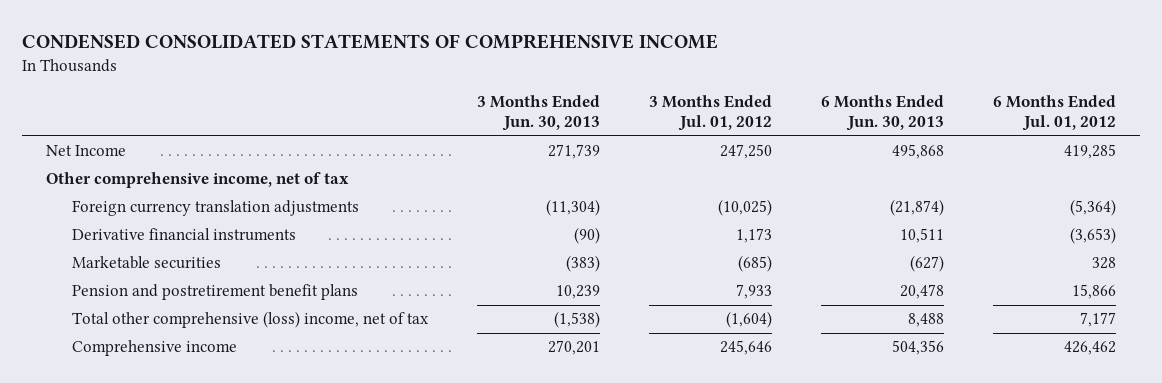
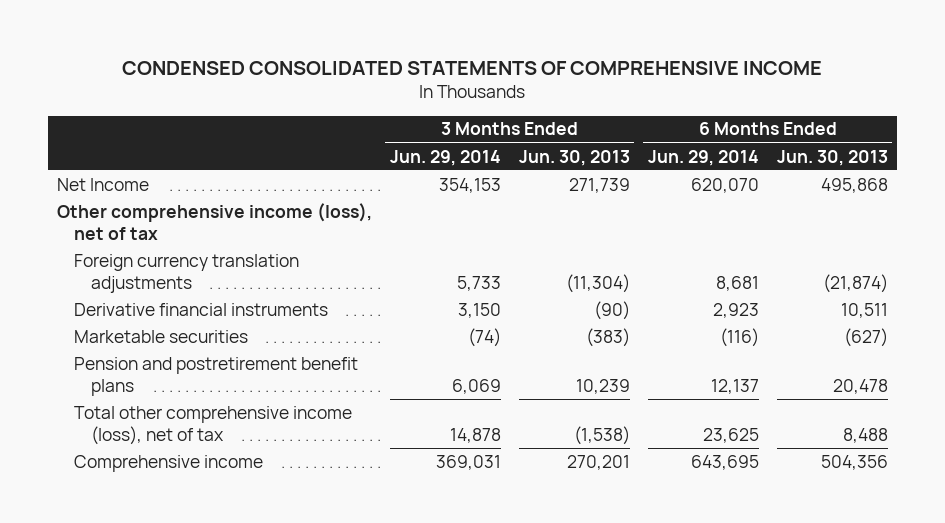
[648,94,772,132] 3 Months Ended Jul. 01, 2012 -> none
[992,94,1116,132] 6 Months Ended Jul. 01, 2012 -> none
none -> [389,149,501,166] Jun. 29, 2014
none -> [647,149,759,166] Jun. 29, 2014
[46,172,350,189] Other comprehensive income, net of tax -> [57,202,373,240] Other comprehensive income (loss), net of tax
[71,311,429,329] Total other comprehensive (loss) income, net of tax -> [73,405,352,445] Total other comprehensive income (loss), net of tax

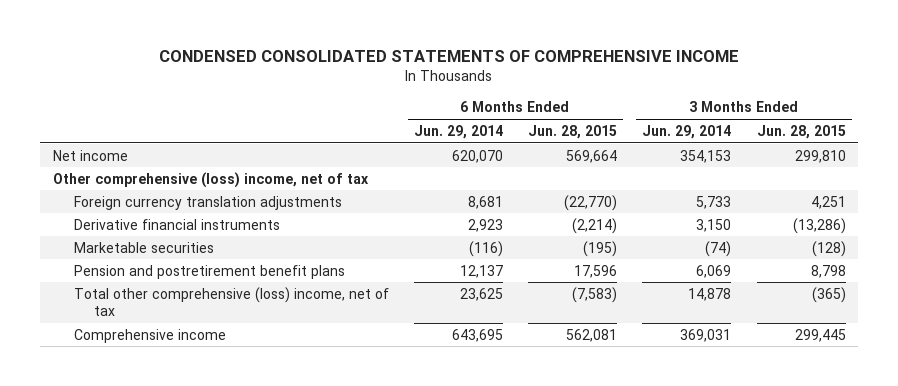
[518,149,630,166] Jun. 30, 2013 -> none
[776,149,888,166] Jun. 30, 2013 -> none
none -> [528,124,618,139] Jun. 28, 2015
none -> [756,124,846,139] Jun. 28, 2015
[57,177,150,191] Net Income -> [52,149,128,161] Net income
[57,202,373,240] Other comprehensive income (loss), net of tax -> [52,171,369,188] Other comprehensive (loss) income, net of tax
[73,405,352,445] Total other comprehensive income (loss), net of tax -> [73,286,389,317] Total other comprehensive (loss) income, net of tax

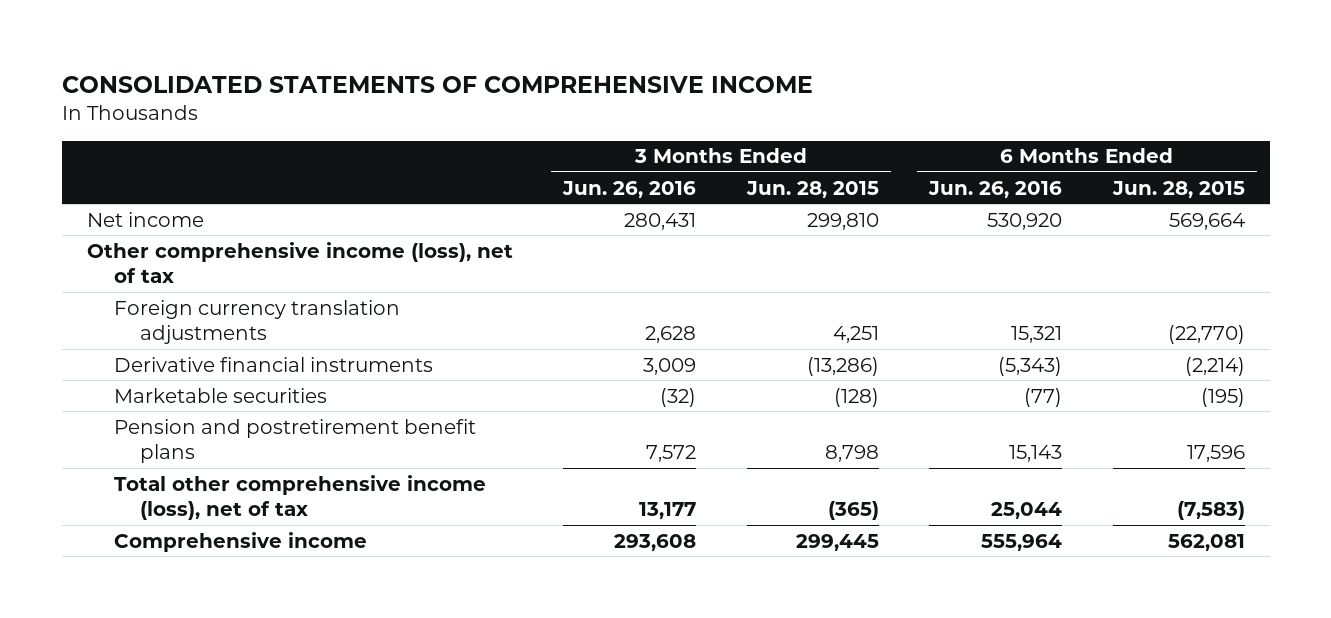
[159,50,740,63] CONDENSED CONSOLIDATED STATEMENTS OF COMPREHENSIVE INCOME -> [61,75,813,93] CONSOLIDATED STATEMENTS OF COMPREHENSIVE INCOME
[413,124,503,139] Jun. 29, 2014 -> none
[642,124,732,139] Jun. 29, 2014 -> none
none -> [562,180,697,198] Jun. 26, 2016
none -> [928,180,1063,198] Jun. 26, 2016
[52,171,369,188] Other comprehensive (loss) income, net of tax -> [86,241,513,284] Other comprehensive income (loss), net of tax
[73,286,389,317] Total other comprehensive (loss) income, net of tax -> [113,474,486,521] Total other comprehensive income (loss), net of tax

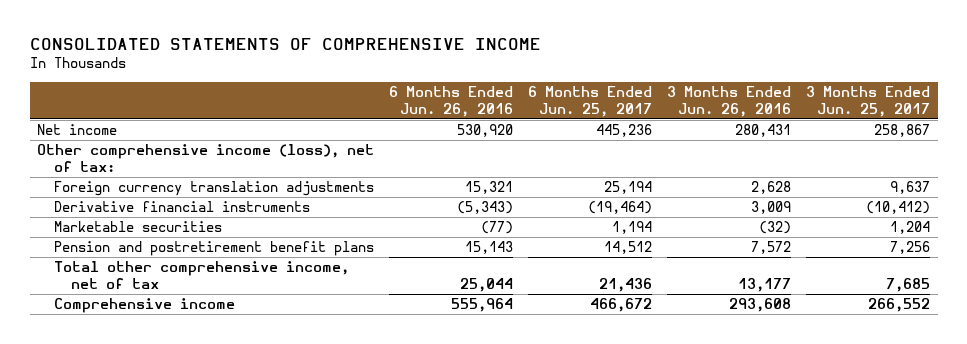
[745,180,879,198] Jun. 28, 2015 -> none
[1111,180,1245,198] Jun. 28, 2015 -> none
none -> [528,85,653,117] 6 Months Ended Jun. 25, 2017
none -> [806,85,931,117] 3 Months Ended Jun. 25, 2017
[86,241,513,284] Other comprehensive income (loss), net of tax -> [37,144,375,172] Other comprehensive income (loss), net of tax:
[113,474,486,521] Total other comprehensive income (loss), net of tax -> [54,261,350,289] Total other comprehensive income, net of tax

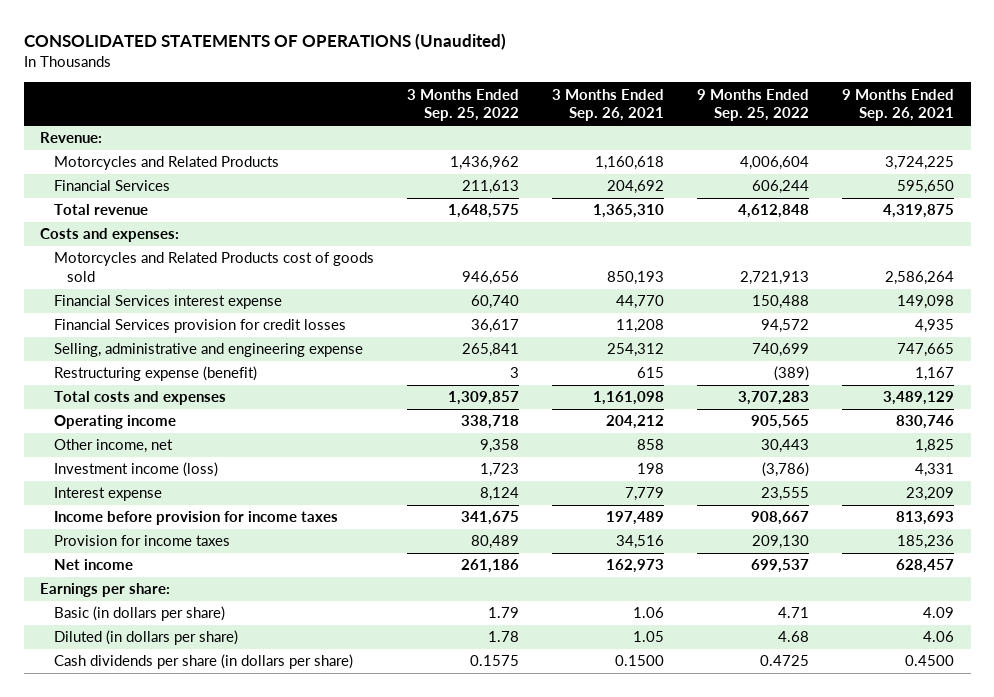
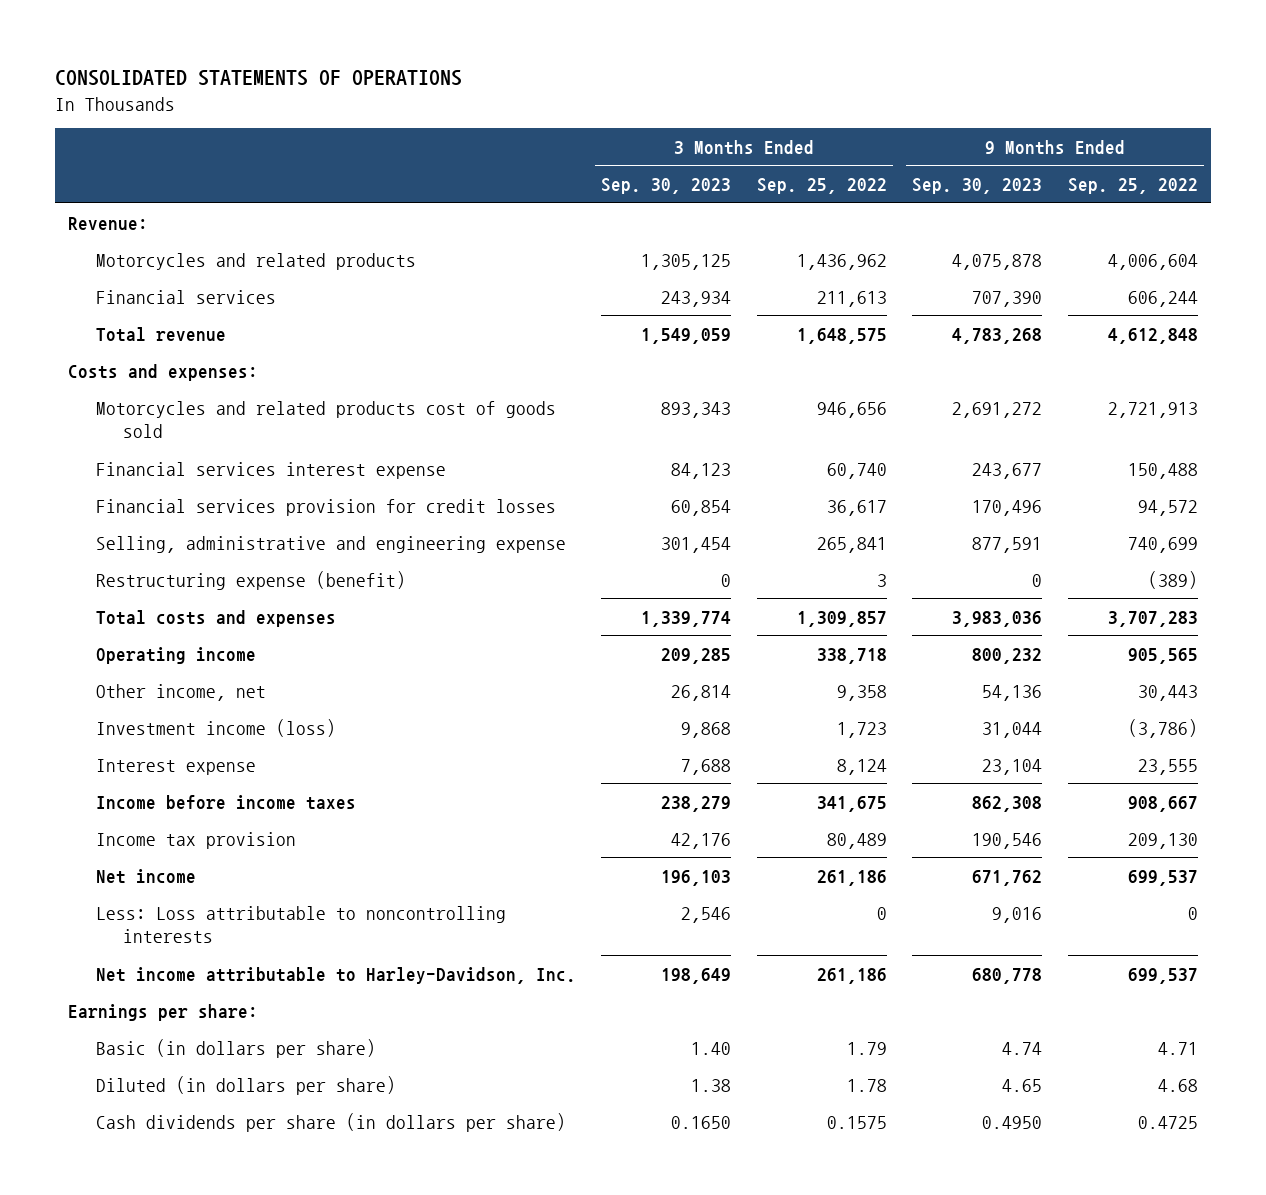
[23,32,506,50] CONSOLIDATED STATEMENTS OF OPERATIONS (Unaudited) -> [55,70,463,87] CONSOLIDATED STATEMENTS OF OPERATIONS
[551,88,664,122] 3 Months Ended Sep. 26, 2021 -> none
[842,88,955,122] 9 Months Ended Sep. 26, 2021 -> none
none -> [601,178,732,195] Sep. 30, 2023
none -> [912,178,1043,195] Sep. 30, 2023
[53,156,279,171] Motorcycles and Related Products -> [95,252,416,270] Motorcycles and related products
[53,180,170,192] Financial Services -> [95,289,276,304] Financial services
[53,252,374,283] Motorcycles and Related Products cost of goods sold -> [95,400,556,439] Motorcycles and related products cost of goods sold
[53,295,282,310] Financial Services interest expense -> [95,461,446,479] Financial services interest expense
[53,319,346,334] Financial Services provision for credit losses -> [95,498,556,516] Financial services provision for credit losses
[53,511,338,526] Income before provision for income taxes -> [95,794,356,810] Income before income taxes
[53,535,230,547] Provision for income taxes -> [95,831,296,849] Income tax provision
none -> [95,905,506,944] Less: Loss attributable to noncontrolling interests
none -> [95,966,576,984] Net income attributable to Harley-Davidson, Inc.

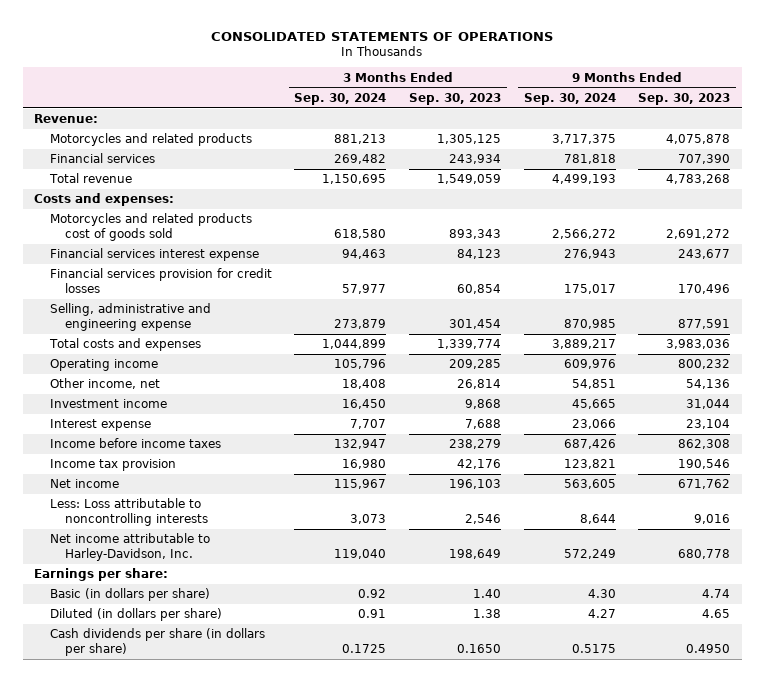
[756,178,887,195] Sep. 25, 2022 -> none
[1067,178,1198,195] Sep. 25, 2022 -> none
none -> [294,92,387,105] Sep. 30, 2024
none -> [523,92,616,105] Sep. 30, 2024
[95,570,406,590] Restructuring expense (benefit) -> none
[95,718,336,737] Investment income (loss) -> [49,399,167,409] Investment income

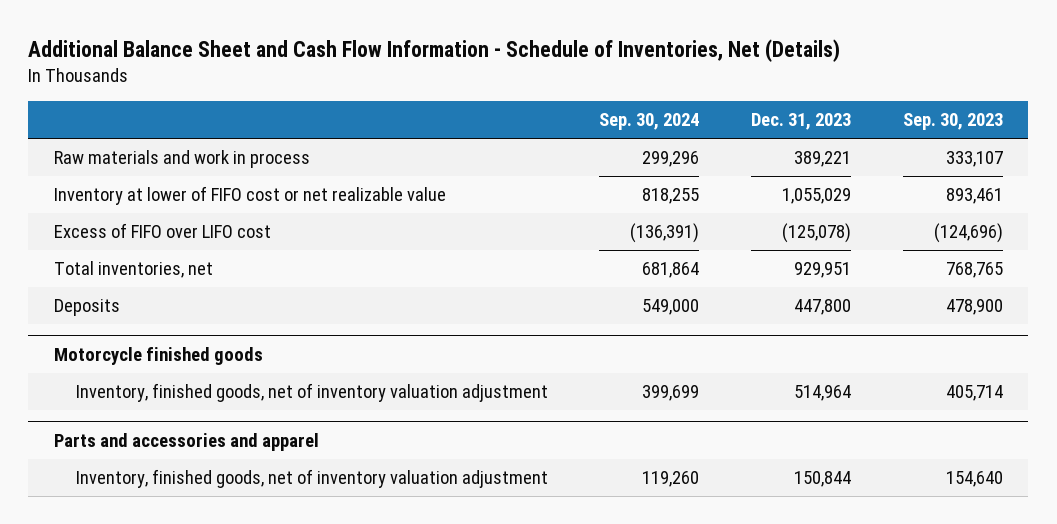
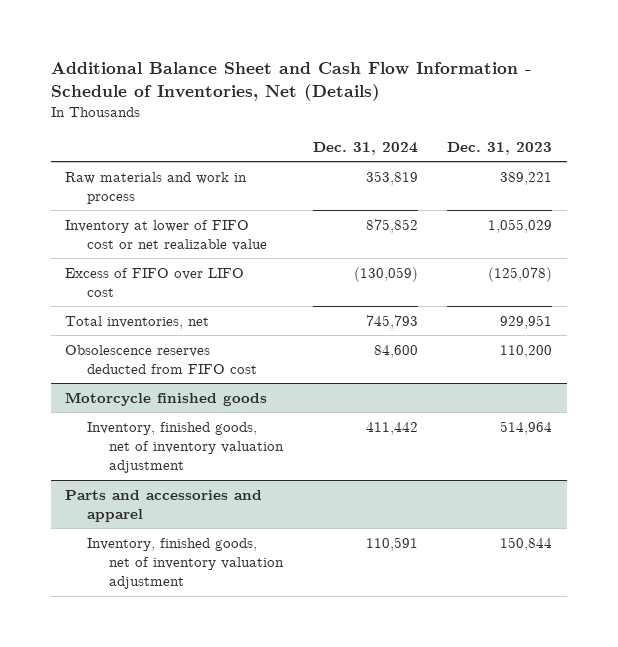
[599,113,700,131] Sep. 30, 2024 -> none
[902,113,1003,131] Sep. 30, 2023 -> none
none -> [312,141,418,155] Dec. 31, 2024
[53,299,120,317] Deposits -> none
none -> [65,344,258,374] Obsolescence reserves deducted from FIFO cost

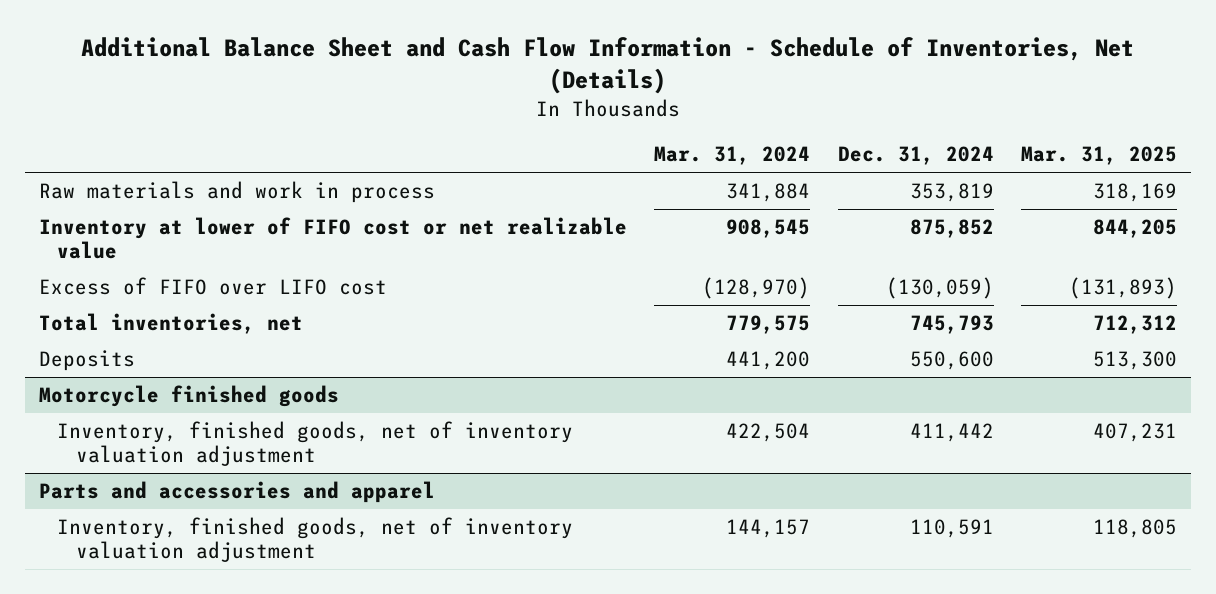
[447,141,553,155] Dec. 31, 2023 -> none
none -> [654,146,811,166] Mar. 31, 2024
none -> [1021,146,1178,166] Mar. 31, 2025
[65,344,258,374] Obsolescence reserves deducted from FIFO cost -> none
none -> [38,350,135,372] Deposits

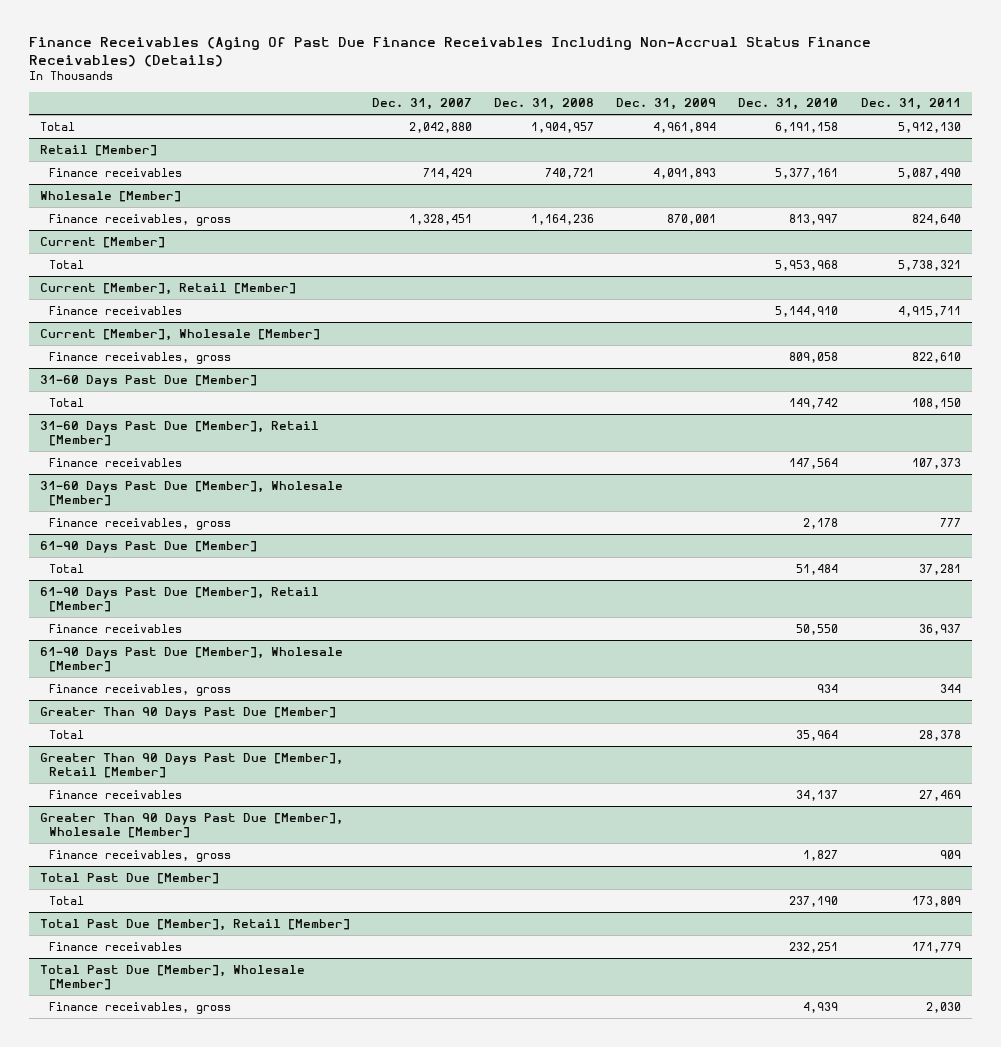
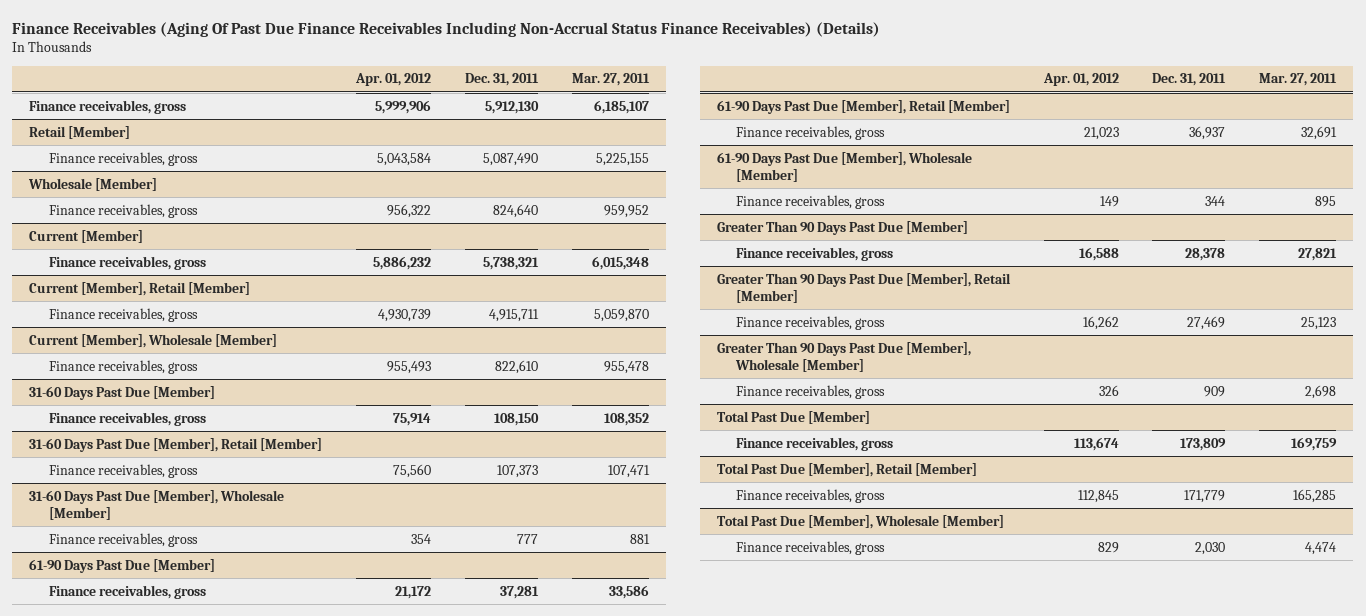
[372,98,473,111] Dec. 31, 2007 -> none
[494,98,595,111] Dec. 31, 2008 -> none
[616,98,717,111] Dec. 31, 2009 -> none
[738,98,839,111] Dec. 31, 2010 -> none
none -> [355,73,432,87] Apr. 01, 2012
none -> [571,73,650,87] Mar. 27, 2011
[40,121,76,131] Total -> [29,99,187,114] Finance receivables, gross
[48,167,182,177] Finance receivables -> [49,151,199,166] Finance receivables, gross
[48,259,84,269] Total -> [49,255,207,270] Finance receivables, gross
[48,305,182,315] Finance receivables -> [49,307,199,322] Finance receivables, gross
[48,397,84,407] Total -> [49,411,207,426] Finance receivables, gross
[48,457,182,467] Finance receivables -> [49,463,199,478] Finance receivables, gross
[48,563,84,573] Total -> [49,584,207,599] Finance receivables, gross
[48,623,182,633] Finance receivables -> [736,125,886,140] Finance receivables, gross
[48,729,84,739] Total -> [736,246,894,261] Finance receivables, gross
[48,789,182,799] Finance receivables -> [736,315,886,330] Finance receivables, gross
[48,895,84,905] Total -> [736,436,894,451] Finance receivables, gross
[48,941,182,951] Finance receivables -> [736,488,886,503] Finance receivables, gross

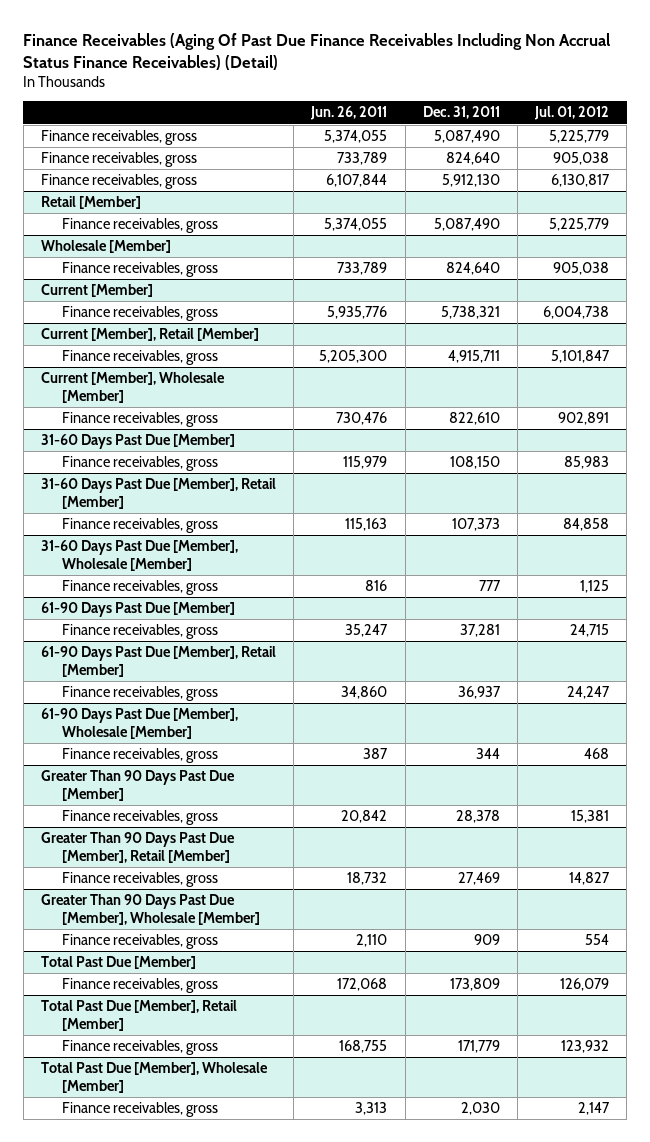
[12,21,881,37] Finance Receivables (Aging Of Past Due Finance Receivables Including Non-Accrual Status Finance Receivables) (Details) -> [23,32,611,70] Finance Receivables (Aging Of Past Due Finance Receivables Including Non Accrual Status Finance Receivables) (Detail)
[355,73,432,87] Apr. 01, 2012 -> none
[571,73,650,87] Mar. 27, 2011 -> none
none -> [310,106,388,121] Jun. 26, 2011
none -> [534,106,610,121] Jul. 01, 2012
none -> [40,130,197,146] Finance receivables, gross
none -> [40,152,197,168] Finance receivables, gross

